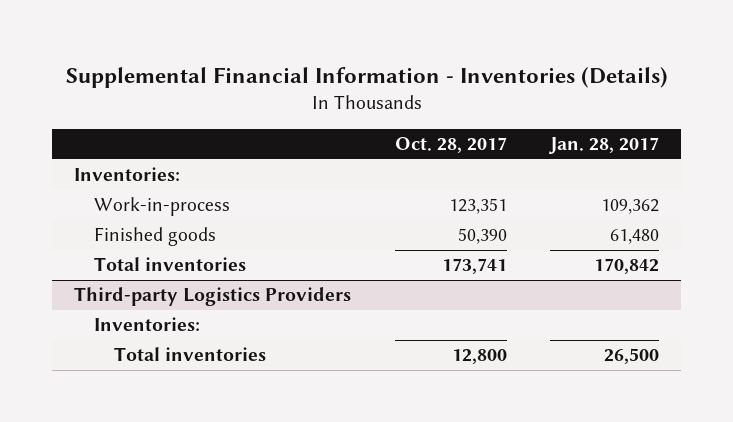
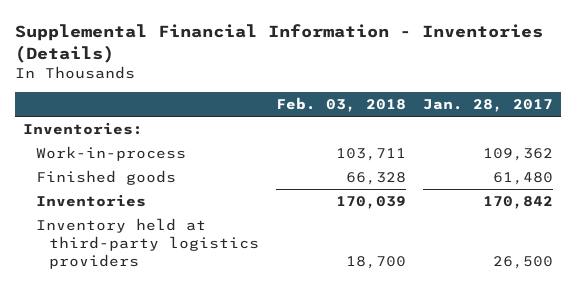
[394,137,507,154] Oct. 28, 2017 -> none
none -> [275,97,406,113] Feb. 03, 2018
[73,287,351,307] Third-party Logistics Providers -> none
[93,317,200,332] Inventories: -> none
[93,257,246,272] Total inventories -> [36,194,147,208] Inventories
[113,347,266,362] Total inventories -> [36,218,259,269] Inventory held at third-party logistics providers

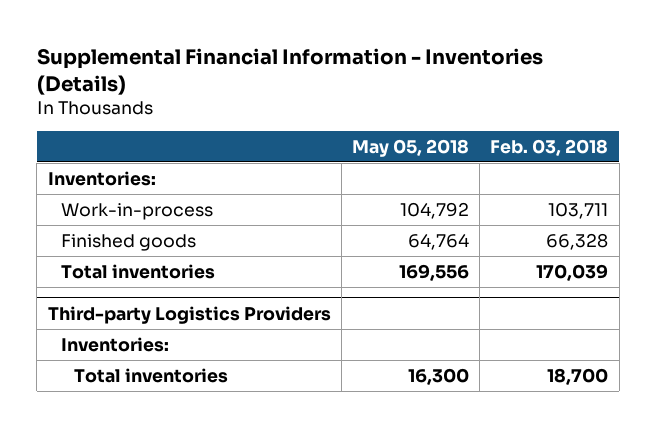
[422,99,553,113] Jan. 28, 2017 -> none
none -> [351,138,469,157] May 05, 2018
[36,194,147,208] Inventories -> [60,263,215,279] Total inventories
none -> [47,305,331,324] Third-party Logistics Providers
none -> [60,336,169,352] Inventories:
[36,218,259,269] Inventory held at third-party logistics providers -> [73,367,228,383] Total inventories

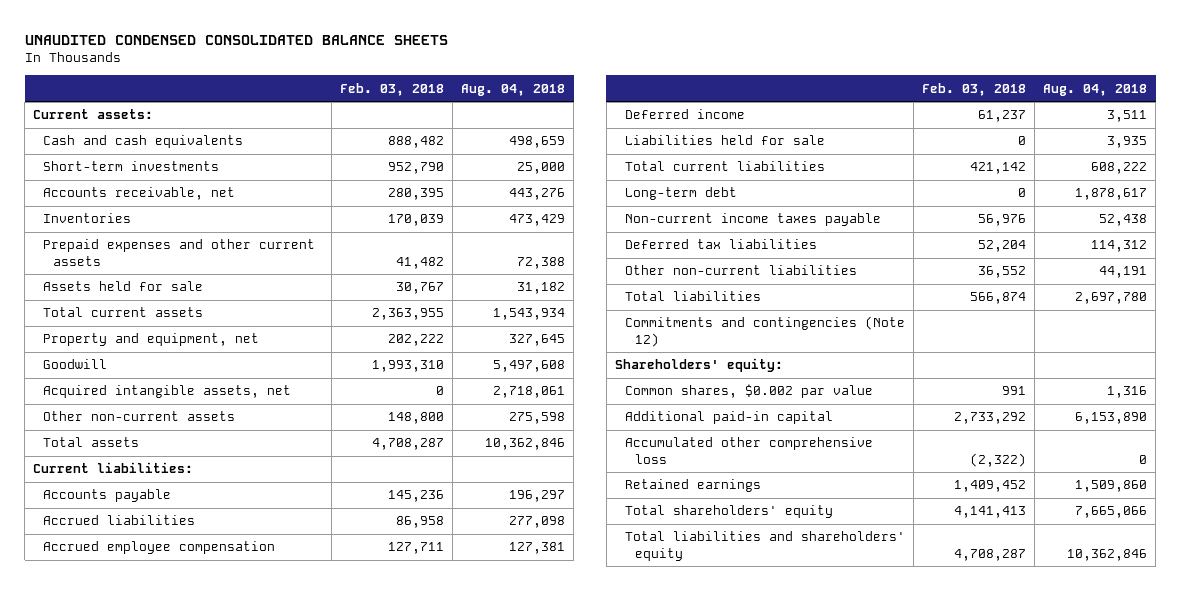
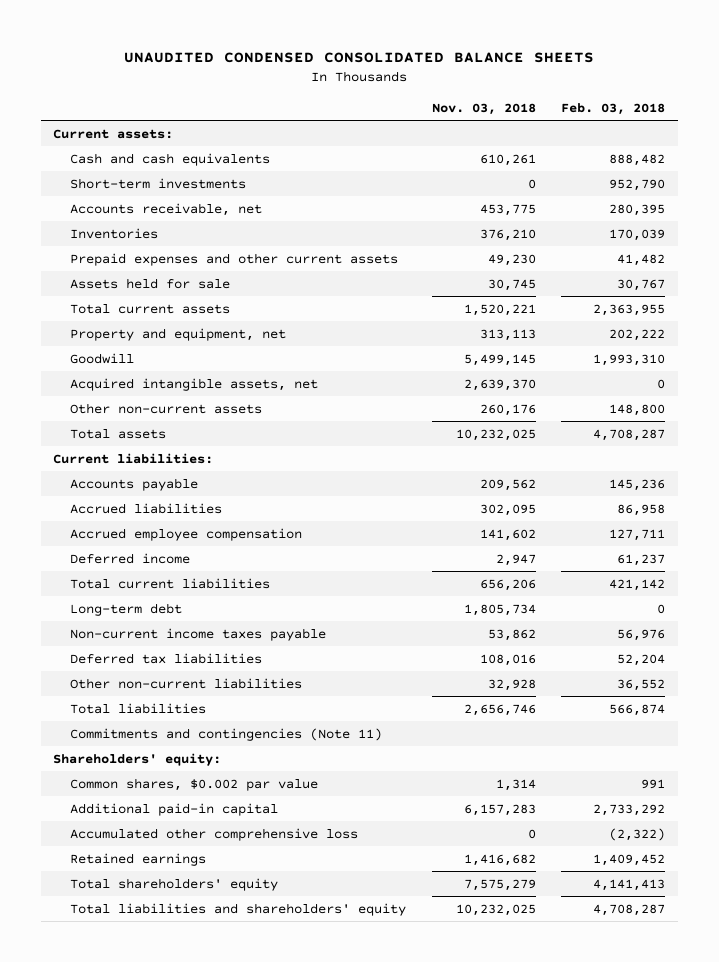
[461,83,566,96] Aug. 04, 2018 -> none
none -> [431,102,536,115] Nov. 03, 2018
[624,135,825,146] Liabilities held for sale -> none
[624,316,905,348] Commitments and contingencies (Note 12) -> [69,727,382,741] Commitments and contingencies (Note 11)

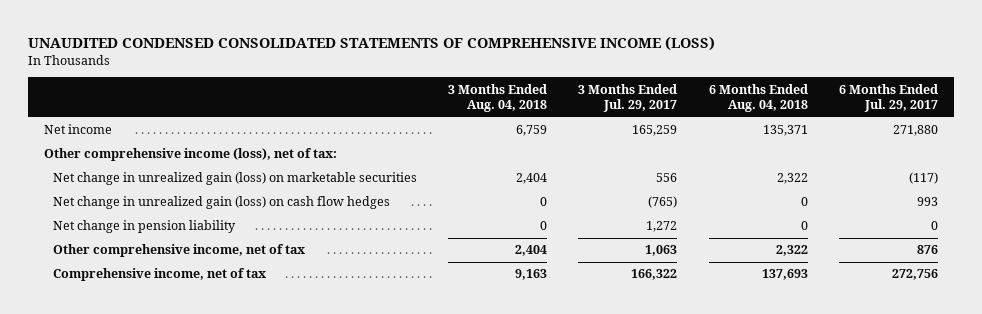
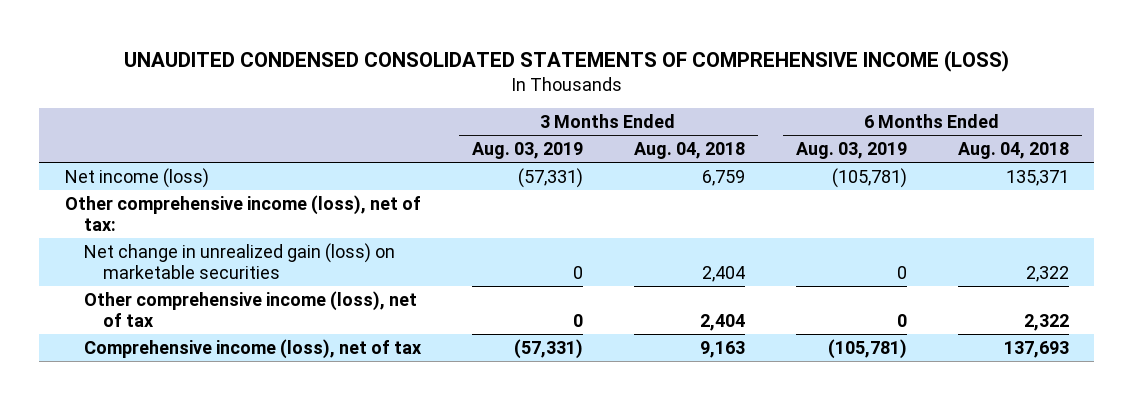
[578,83,678,113] 3 Months Ended Jul. 29, 2017 -> none
[838,83,938,113] 6 Months Ended Jul. 29, 2017 -> none
none -> [471,142,583,160] Aug. 03, 2019
none -> [795,142,907,160] Aug. 03, 2019
[44,124,113,135] Net income -> [64,167,209,188] Net income (loss)
[52,196,390,210] Net change in unrealized gain (loss) on cash flow hedges -> none
[52,220,236,234] Net change in pension liability -> none
[52,244,305,258] Other comprehensive income, net of tax -> [83,290,417,327] Other comprehensive income (loss), net of tax
[52,268,266,282] Comprehensive income, net of tax -> [83,338,422,359] Comprehensive income (loss), net of tax

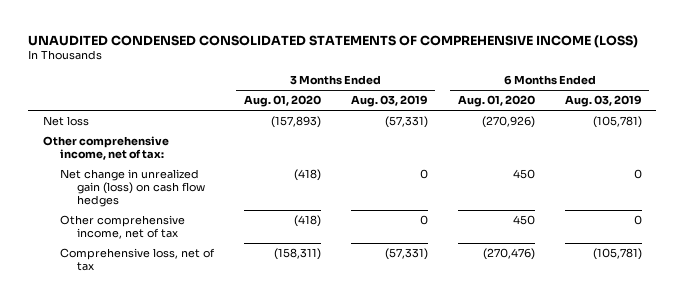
[633,142,745,160] Aug. 04, 2018 -> none
[957,142,1069,160] Aug. 04, 2018 -> none
none -> [243,95,321,108] Aug. 01, 2020
none -> [457,95,535,108] Aug. 01, 2020
[64,167,209,188] Net income (loss) -> [42,115,89,126] Net loss
[64,194,421,231] Other comprehensive income (loss), net of tax: -> [42,135,169,160] Other comprehensive income, net of tax:
[83,242,395,279] Net change in unrealized gain (loss) on marketable securities -> [59,168,206,207] Net change in unrealized gain (loss) on cash flow hedges
[83,290,417,327] Other comprehensive income (loss), net of tax -> [59,214,185,239] Other comprehensive income, net of tax
[83,338,422,359] Comprehensive income (loss), net of tax -> [59,247,215,271] Comprehensive loss, net of tax

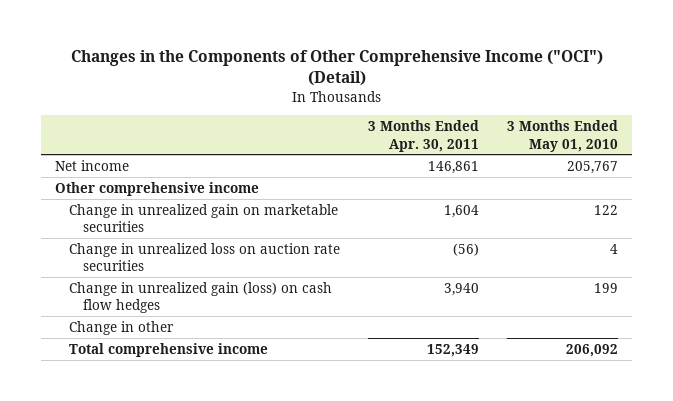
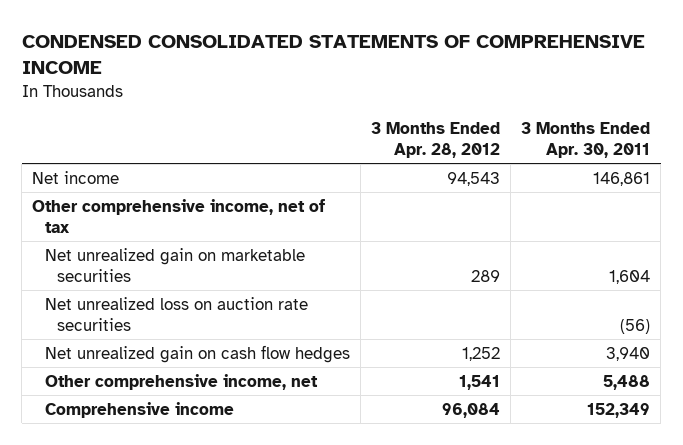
[70,50,603,87] Changes in the Components of Other Comprehensive Income ("OCI") (Detail) -> [21,35,645,75] CONDENSED CONSOLIDATED STATEMENTS OF COMPREHENSIVE INCOME
[507,120,619,152] 3 Months Ended May 01, 2010 -> none
none -> [370,121,500,158] 3 Months Ended Apr. 28, 2012
[69,320,175,335] Change in other -> none
[55,181,260,196] Other comprehensive income -> [32,198,326,233] Other comprehensive income, net of tax
[69,203,339,233] Change in unrealized gain on marketable securities -> [44,247,305,282] Net unrealized gain on marketable securities
[69,242,341,272] Change in unrealized loss on auction rate securities -> [44,296,308,331] Net unrealized loss on auction rate securities
[69,281,333,314] Change in unrealized gain (loss) on cash flow hedges -> [44,344,350,363] Net unrealized gain on cash flow hedges
none -> [44,373,318,390] Other comprehensive income, net
[69,342,269,357] Total comprehensive income -> [44,401,234,418] Comprehensive income

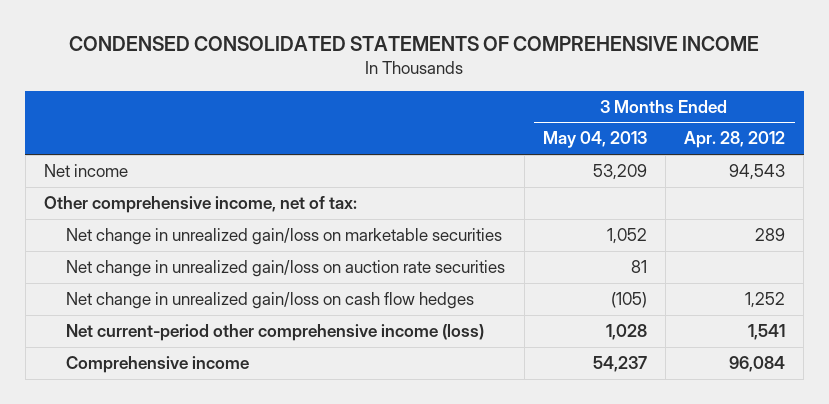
[521,121,651,158] 3 Months Ended Apr. 30, 2011 -> none
none -> [542,131,647,149] May 04, 2013
[32,198,326,233] Other comprehensive income, net of tax -> [43,195,357,213] Other comprehensive income, net of tax:
[44,247,305,282] Net unrealized gain on marketable securities -> [66,227,503,245] Net change in unrealized gain/loss on marketable securities
[44,296,308,331] Net unrealized loss on auction rate securities -> [66,259,506,277] Net change in unrealized gain/loss on auction rate securities
[44,344,350,363] Net unrealized gain on cash flow hedges -> [66,291,475,309] Net change in unrealized gain/loss on cash flow hedges
[44,373,318,390] Other comprehensive income, net -> [66,323,485,341] Net current-period other comprehensive income (loss)

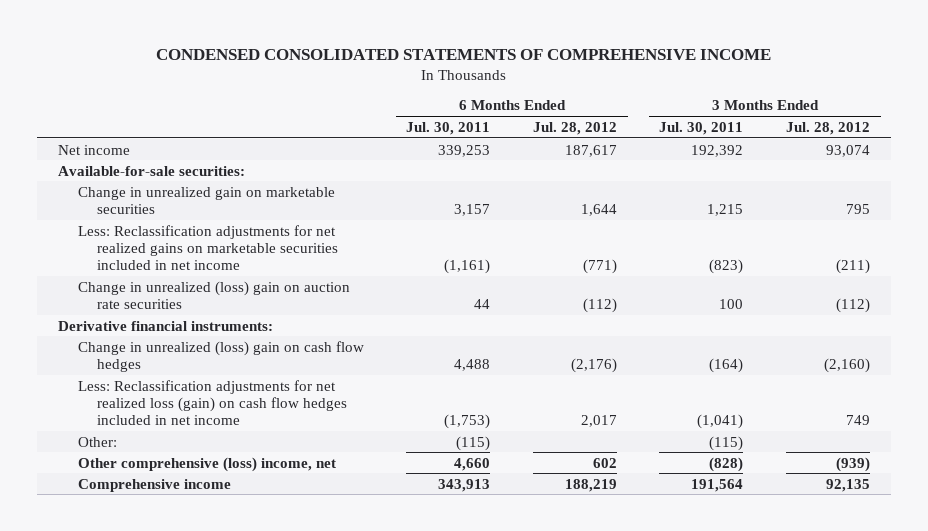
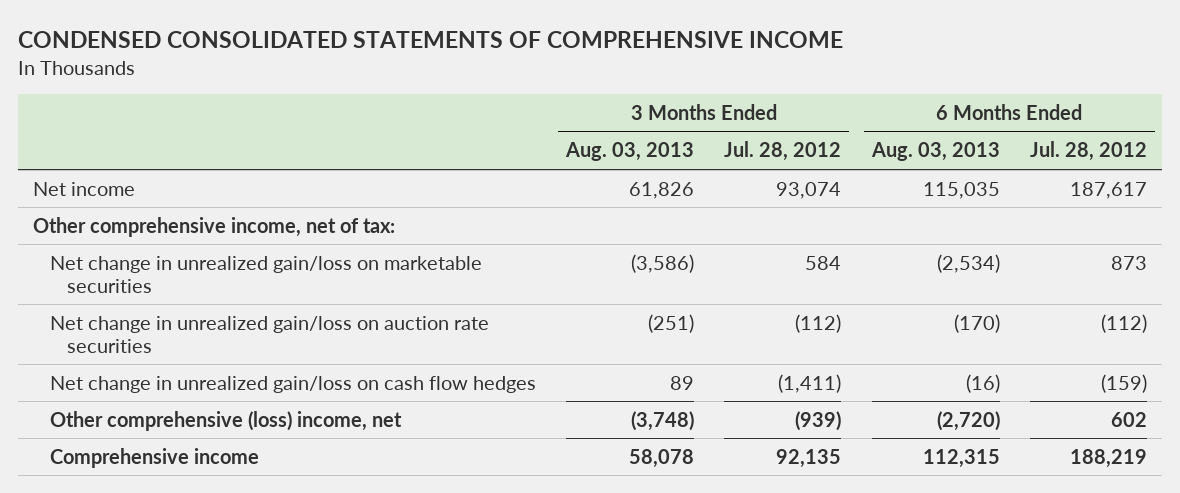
[406,121,491,135] Jul. 30, 2011 -> none
[659,121,744,135] Jul. 30, 2011 -> none
none -> [565,142,695,162] Aug. 03, 2013
none -> [870,142,1000,162] Aug. 03, 2013
[58,165,246,176] Available-for-sale securities: -> none
[77,224,339,271] Less: Reclassification adjustments for net realized gains on marketable securities included in net income -> none
[58,320,274,331] Derivative financial instruments: -> none
[77,379,348,426] Less: Reclassification adjustments for net realized loss (gain) on cash flow hedges included in net income -> none
[77,436,117,447] Other: -> none
none -> [32,216,395,237] Other comprehensive income, net of tax:
[77,186,335,214] Change in unrealized gain on marketable securities -> [49,255,482,293] Net change in unrealized gain/loss on marketable securities
[580,203,617,216] 1,644 -> [1110,255,1147,270] 873
[845,203,870,214] 795 -> [805,255,842,270] 584
[77,280,350,309] Change in unrealized (loss) gain on auction rate securities -> [49,315,489,353] Net change in unrealized gain/loss on auction rate securities
[77,340,364,372] Change in unrealized (loss) gain on cash flow hedges -> [49,375,536,393] Net change in unrealized gain/loss on cash flow hedges
[570,357,617,373] (2,176) -> [1100,373,1147,393] (159)
[823,357,870,373] (2,160) -> [778,373,842,393] (1,411)

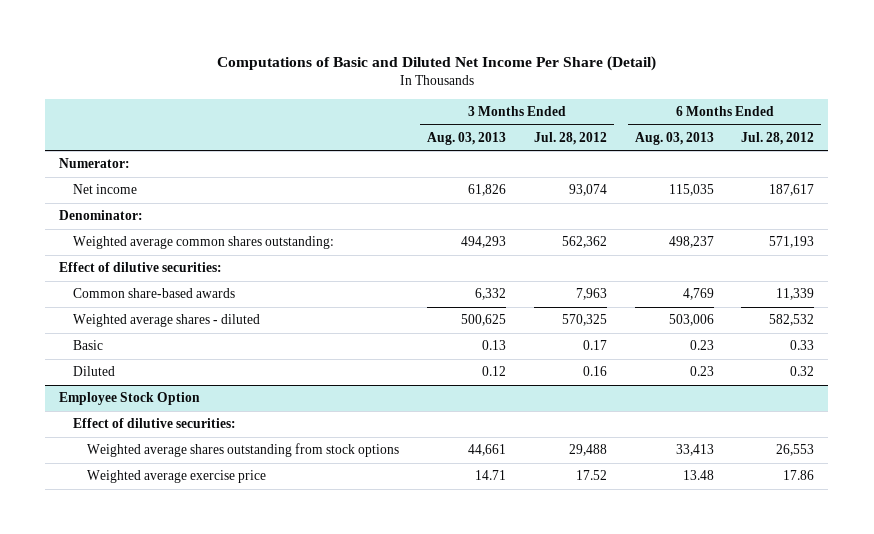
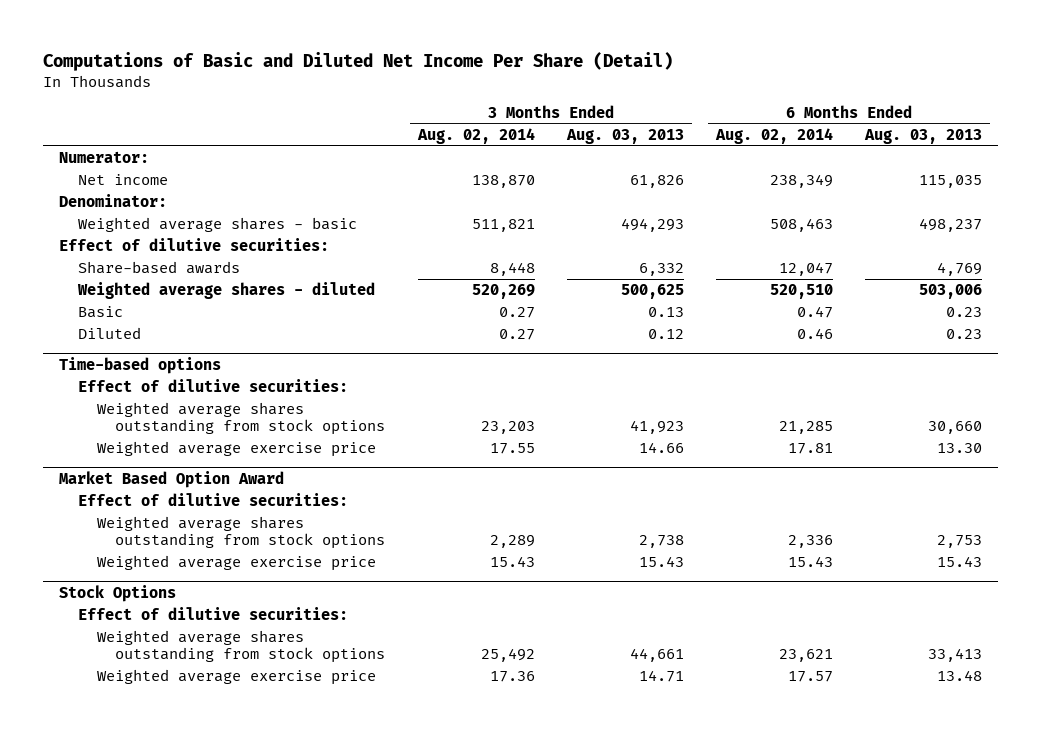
[533,131,607,145] Jul. 28, 2012 -> none
[741,131,815,145] Jul. 28, 2012 -> none
none -> [416,127,535,144] Aug. 02, 2014
none -> [714,127,833,144] Aug. 02, 2014
[73,236,335,250] Weighted average common shares outstanding: -> [78,217,358,233] Weighted average shares - basic
[73,288,236,299] Common share-based awards -> [78,261,241,275] Share-based awards
[59,392,201,406] Employee Stock Option -> none
none -> [59,356,222,374] Time-based options
none -> [96,402,386,436] Weighted average shares outstanding from stock options
none -> [96,441,376,458] Weighted average exercise price
none -> [59,470,285,488] Market Based Option Award
none -> [78,493,349,507] Effect of dilutive securities:
none -> [96,516,386,550] Weighted average shares outstanding from stock options
none -> [96,555,376,572] Weighted average exercise price
none -> [59,584,177,602] Stock Options
none -> [78,607,349,621] Effect of dilutive securities:

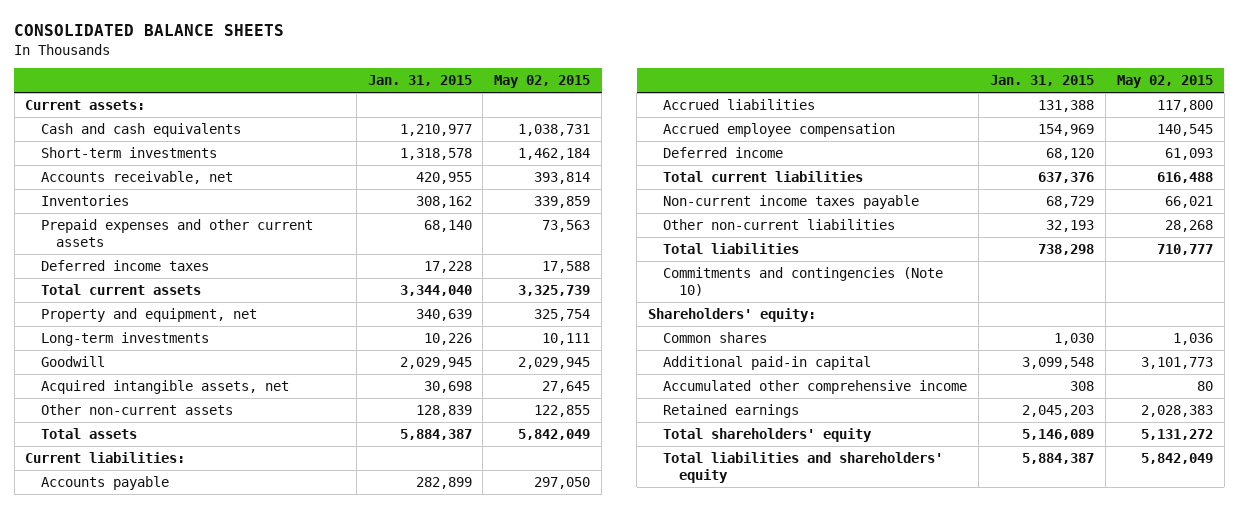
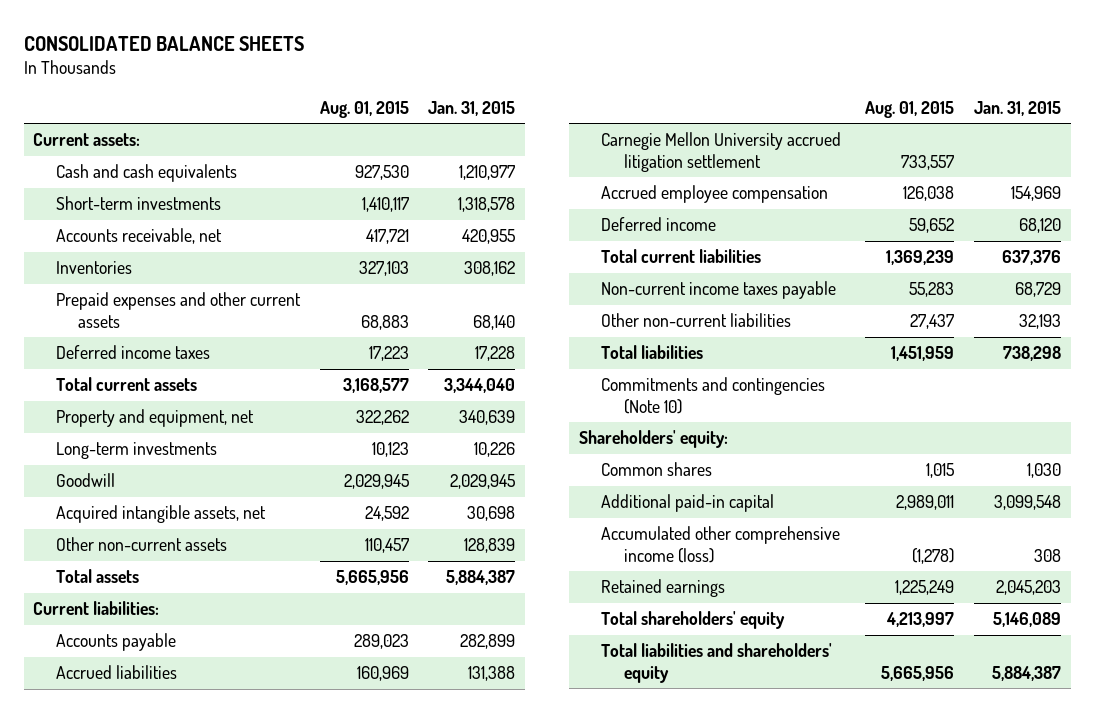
[494,75,591,89] May 02, 2015 -> none
none -> [319,101,409,119] Aug. 01, 2015
none -> [601,132,842,173] Carnegie Mellon University accrued litigation settlement
[663,379,968,394] Accumulated other comprehensive income -> [601,526,841,564] Accumulated other comprehensive income (loss)

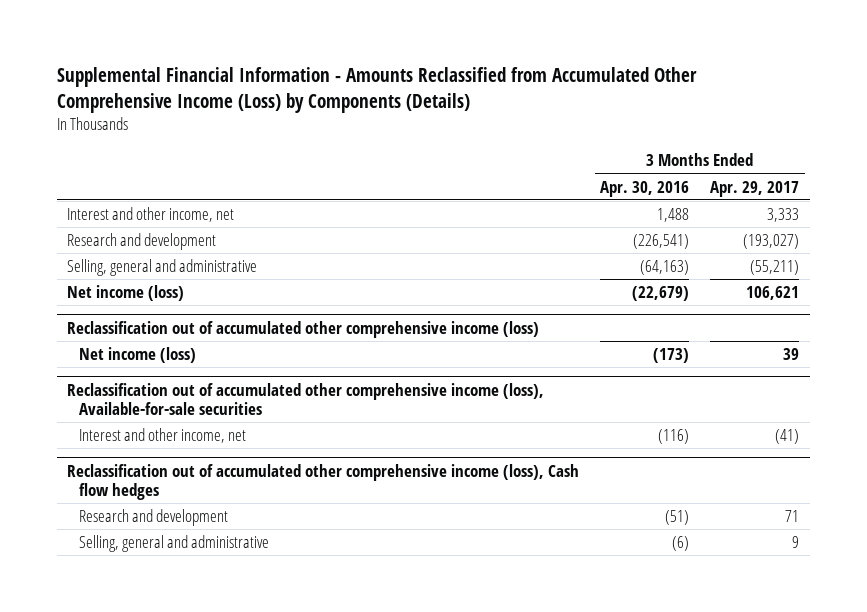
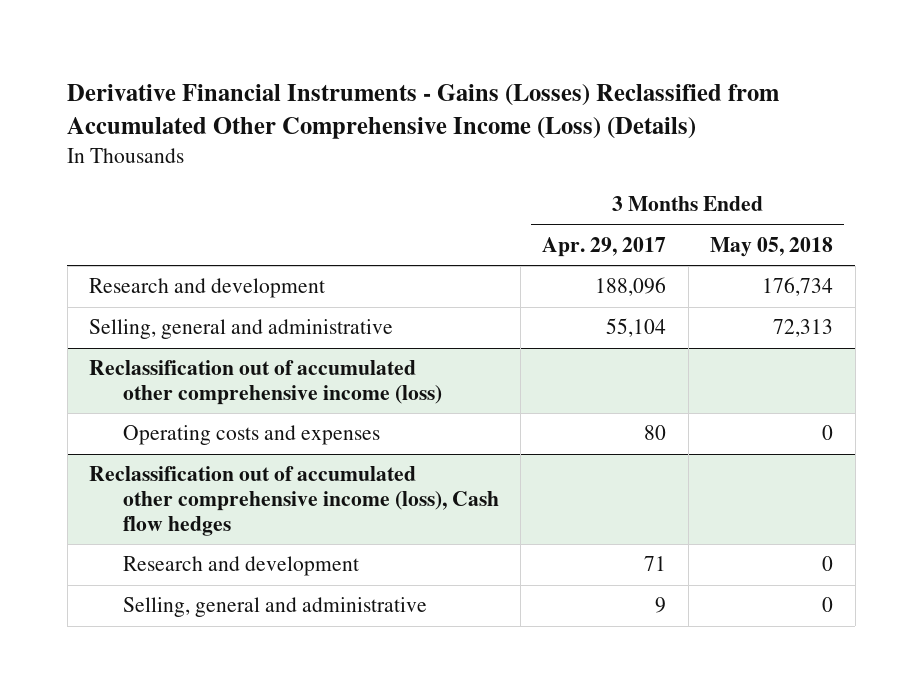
[56,67,697,114] Supplemental Financial Information - Amounts Reclassified from Accumulated Other Comprehensive Income (Loss) by Components (Details) -> [67,83,780,139] Derivative Financial Instruments - Gains (Losses) Reclassified from Accumulated Other Comprehensive Income (Loss) (Details)
[600,180,690,197] Apr. 30, 2016 -> none
none -> [710,236,834,257] May 05, 2018
[67,207,235,223] Interest and other income, net -> none
[67,285,185,302] Net income (loss) -> none
[743,234,800,250] (193,027) -> [595,277,667,297] 188,096
[750,260,800,276] (55,211) -> [606,318,667,338] 55,104
[79,347,197,364] Net income (loss) -> none
[67,382,545,415] Reclassification out of accumulated other comprehensive income (loss), Available-for-sale securities -> none
[79,428,247,444] Interest and other income, net -> none
none -> [122,425,380,446] Operating costs and expenses

